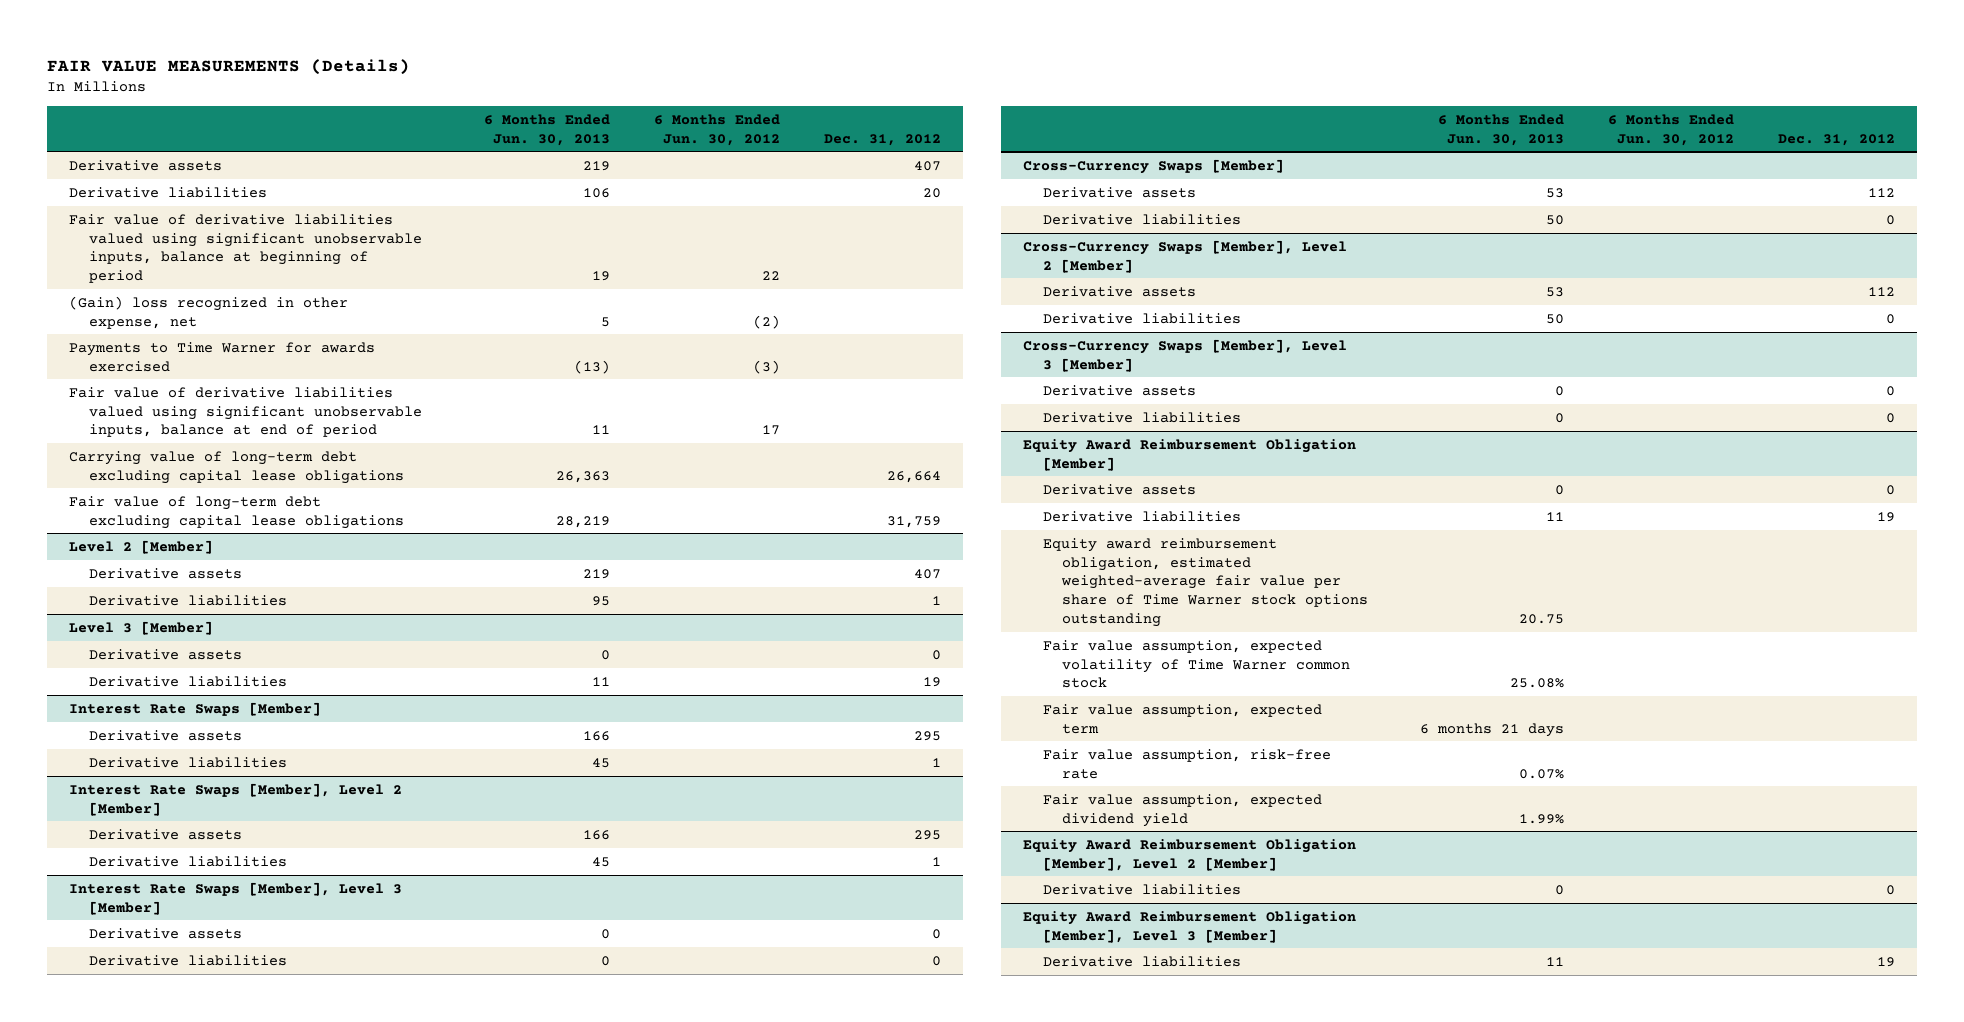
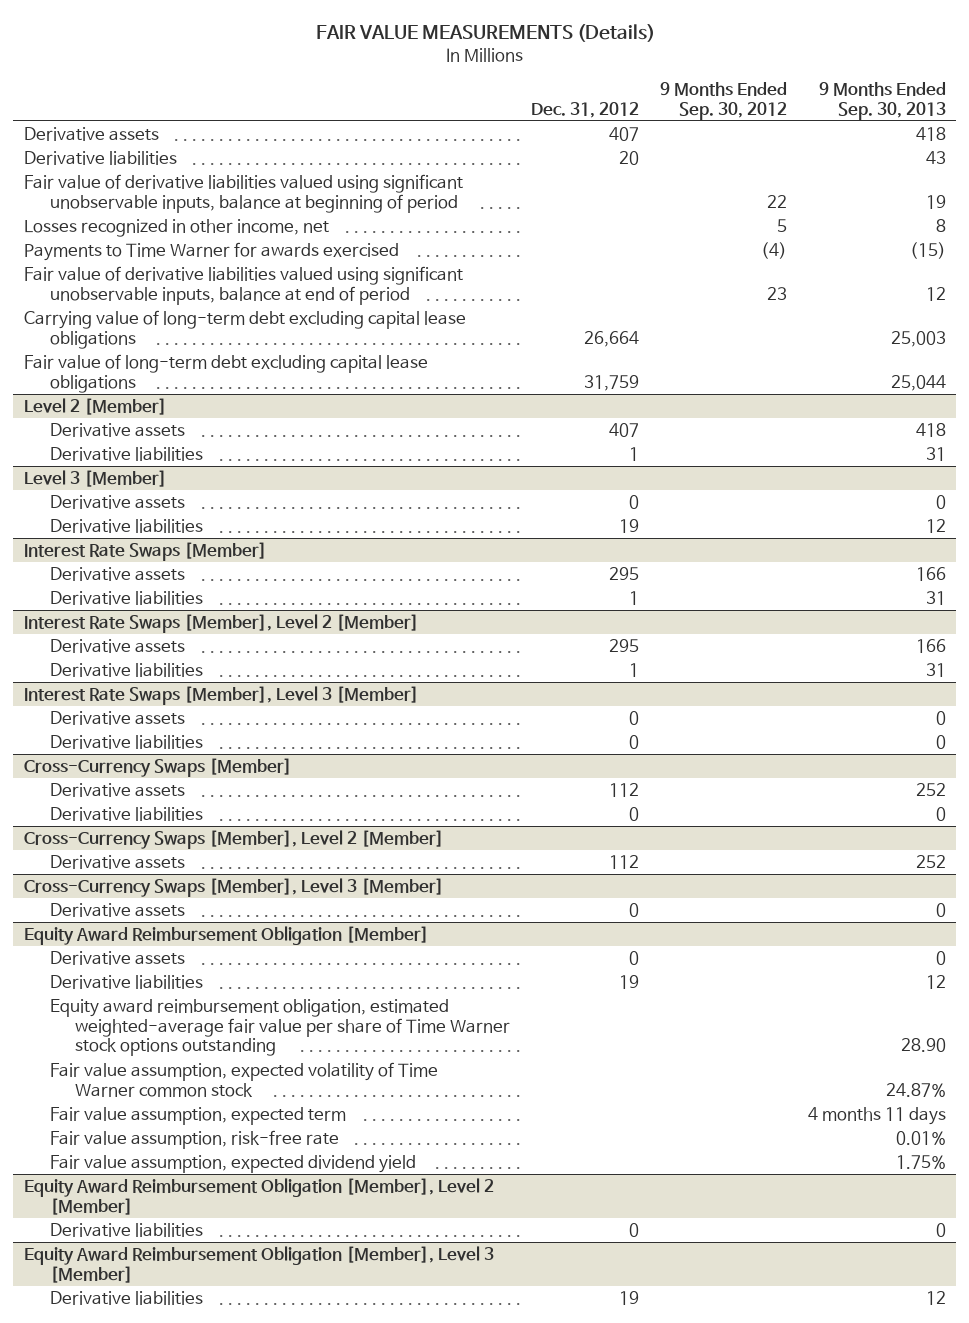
[484,113,611,146] 6 Months Ended Jun. 30, 2013 -> none
[654,113,781,146] 6 Months Ended Jun. 30, 2012 -> none
none -> [659,81,787,120] 9 Months Ended Sep. 30, 2012
none -> [818,81,946,120] 9 Months Ended Sep. 30, 2013
[69,295,349,329] (Gain) loss recognized in other expense, net -> [23,218,329,237] Losses recognized in other income, net
[1042,312,1241,324] Derivative liabilities -> none
[1042,411,1241,423] Derivative liabilities -> none

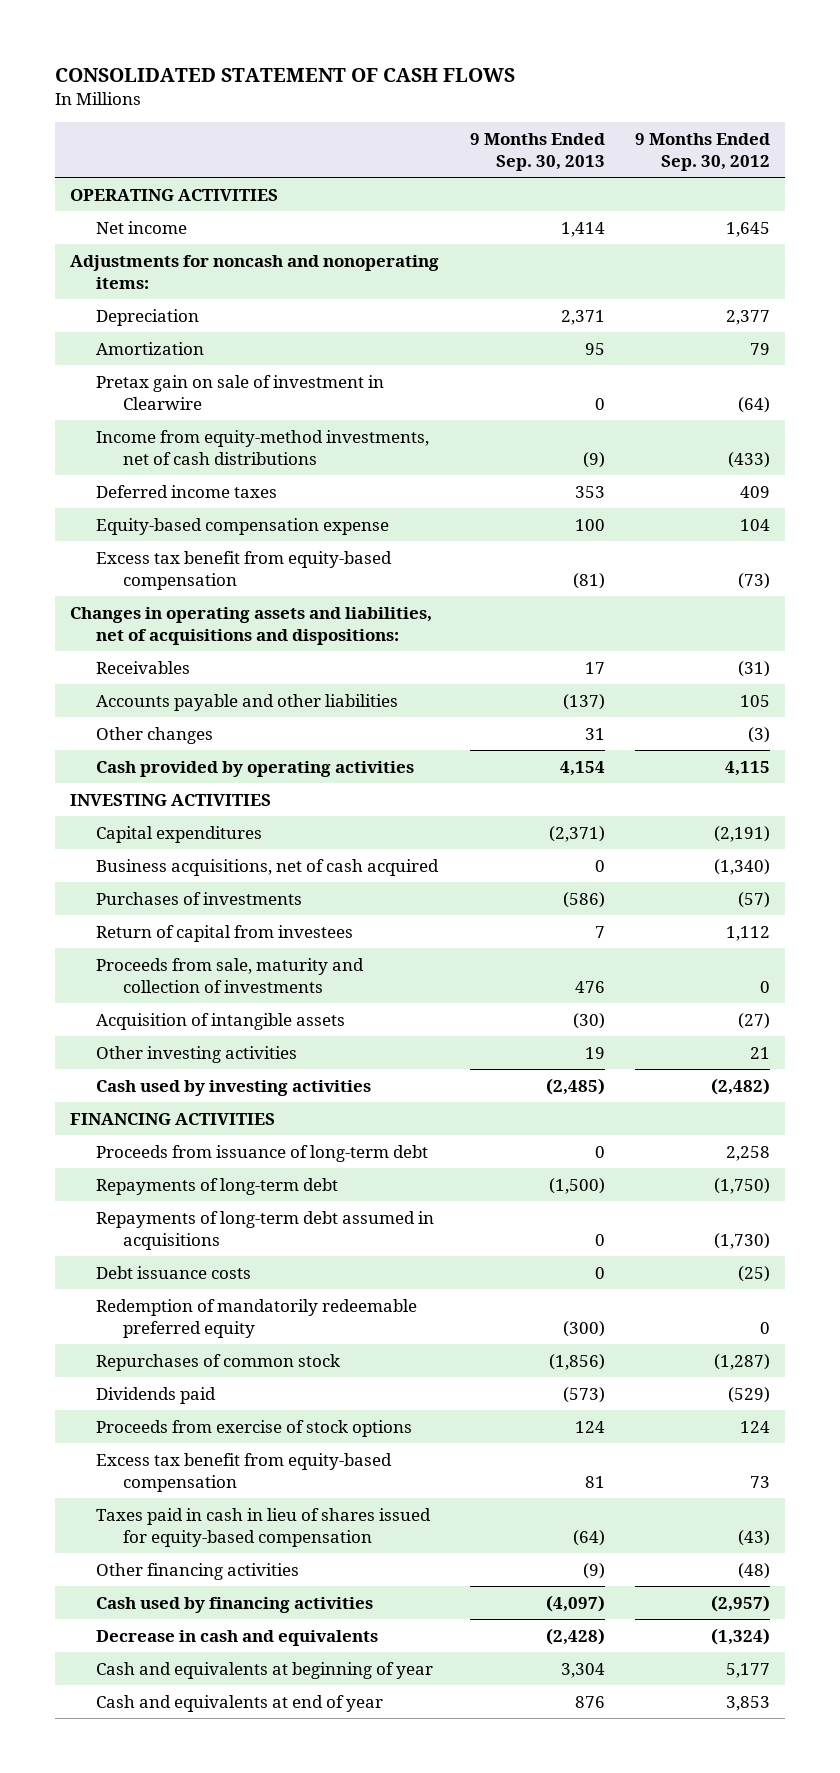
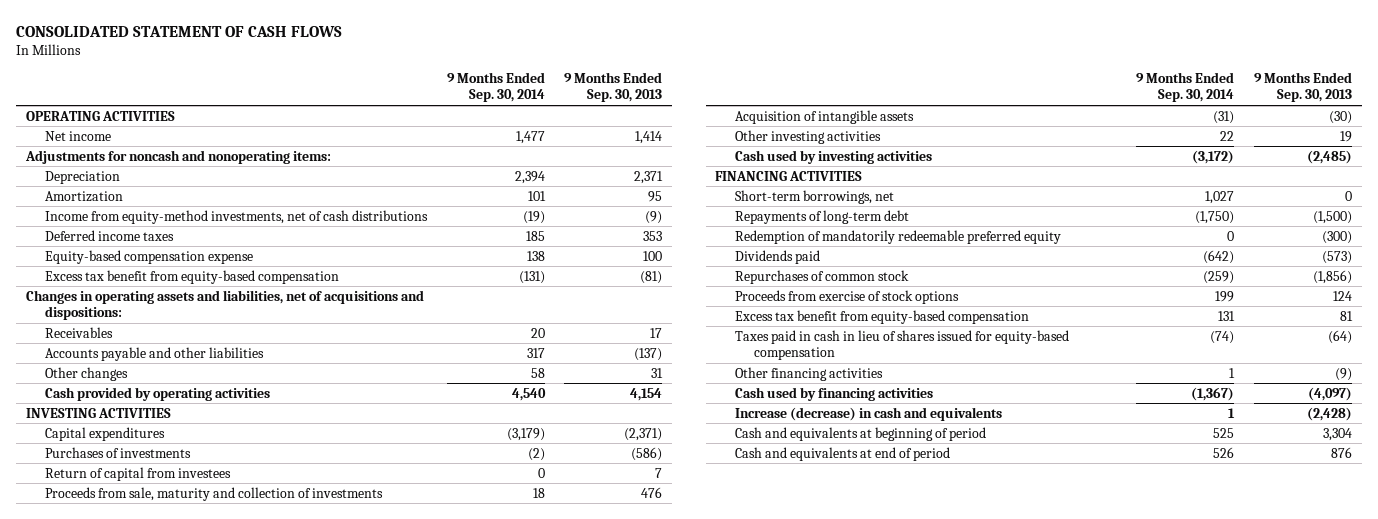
[634,132,770,171] 9 Months Ended Sep. 30, 2012 -> none
none -> [446,71,545,103] 9 Months Ended Sep. 30, 2014
[96,374,385,410] Pretax gain on sale of investment in Clearwire -> none
[96,858,440,876] Business acquisitions, net of cash acquired -> none
[96,1144,429,1162] Proceeds from issuance of long-term debt -> none
none -> [734,189,894,204] Short-term borrowings, net
[96,1210,435,1250] Repayments of long-term debt assumed in acquisitions -> none
[96,1265,252,1279] Debt issuance costs -> none
[96,1353,341,1371] Repurchases of common stock -> [734,269,909,284] Repurchases of common stock
[96,1629,379,1646] Decrease in cash and equivalents -> [734,406,1002,421] Increase (decrease) in cash and equivalents
[96,1661,434,1679] Cash and equivalents at beginning of year -> [734,426,986,441] Cash and equivalents at beginning of period
[96,1694,384,1712] Cash and equivalents at end of year -> [734,446,950,461] Cash and equivalents at end of period

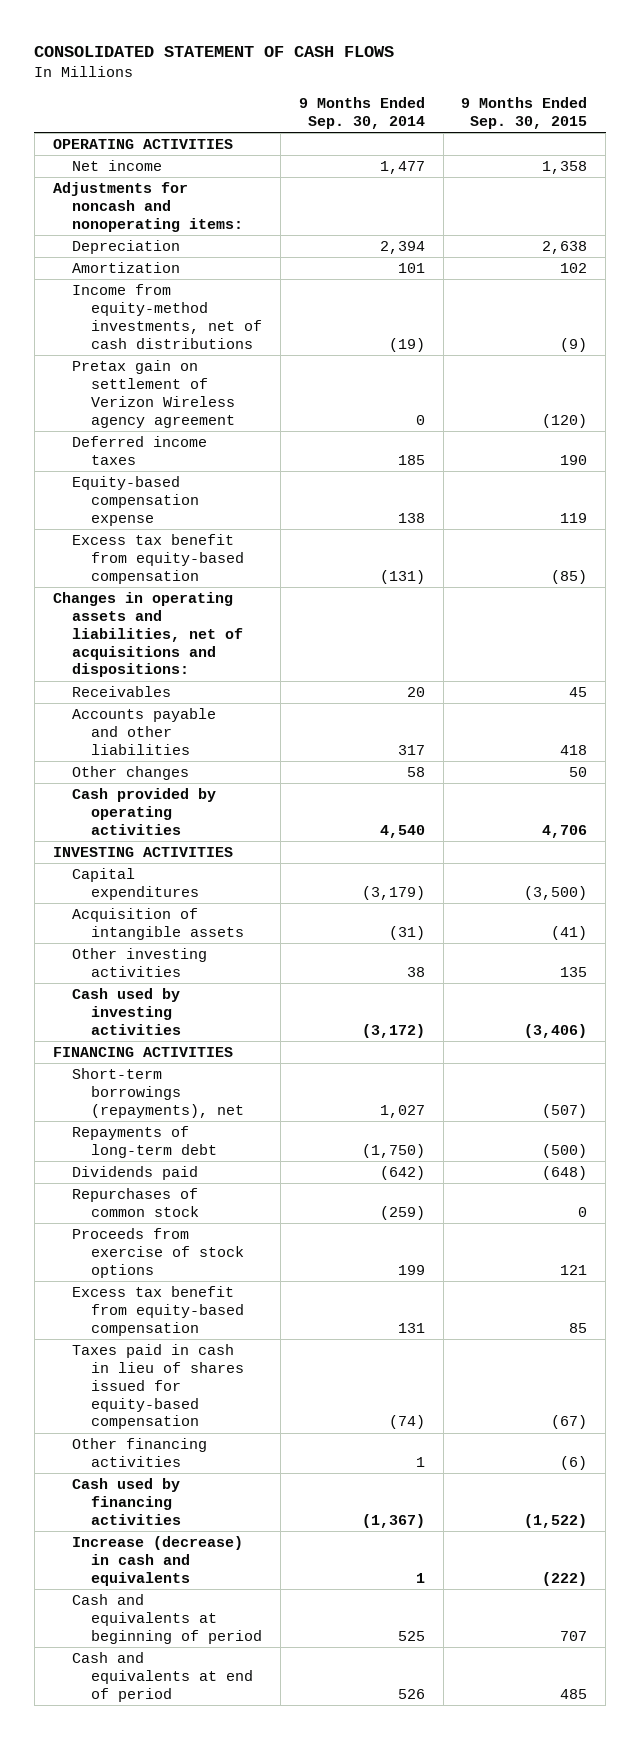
[564,71,663,103] 9 Months Ended Sep. 30, 2013 -> none
none -> [461,97,588,129] 9 Months Ended Sep. 30, 2015
none -> [71,360,235,428] Pretax gain on settlement of Verizon Wireless agency agreement
[44,446,191,458] Purchases of investments -> none
[44,466,231,481] Return of capital from investees -> none
[44,486,383,501] Proceeds from sale, maturity and collection of investments -> none
[1220,130,1235,141] 22 -> [406,966,425,977] 38
[734,189,894,204] Short-term borrowings, net -> [71,1068,244,1118] Short-term borrowings (repayments), net
[734,229,1061,244] Redemption of mandatorily redeemable preferred equity -> none

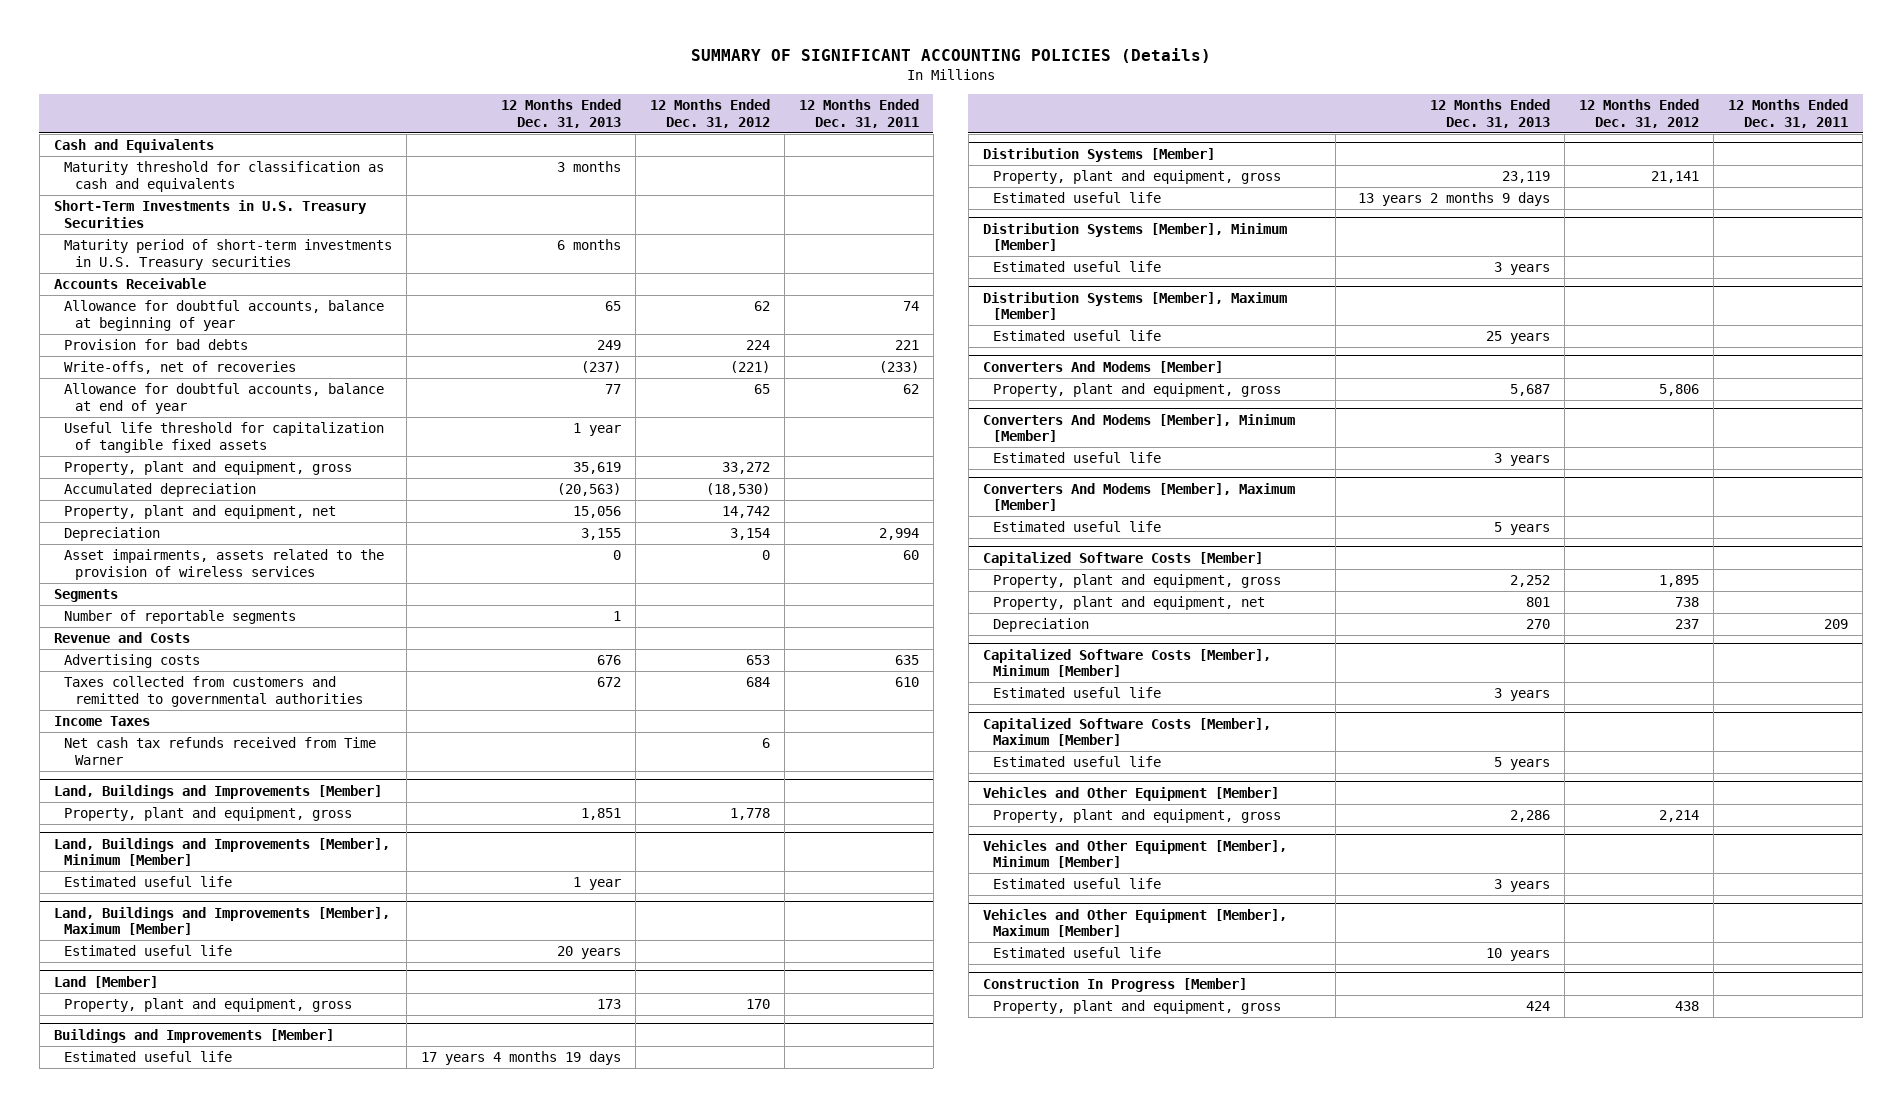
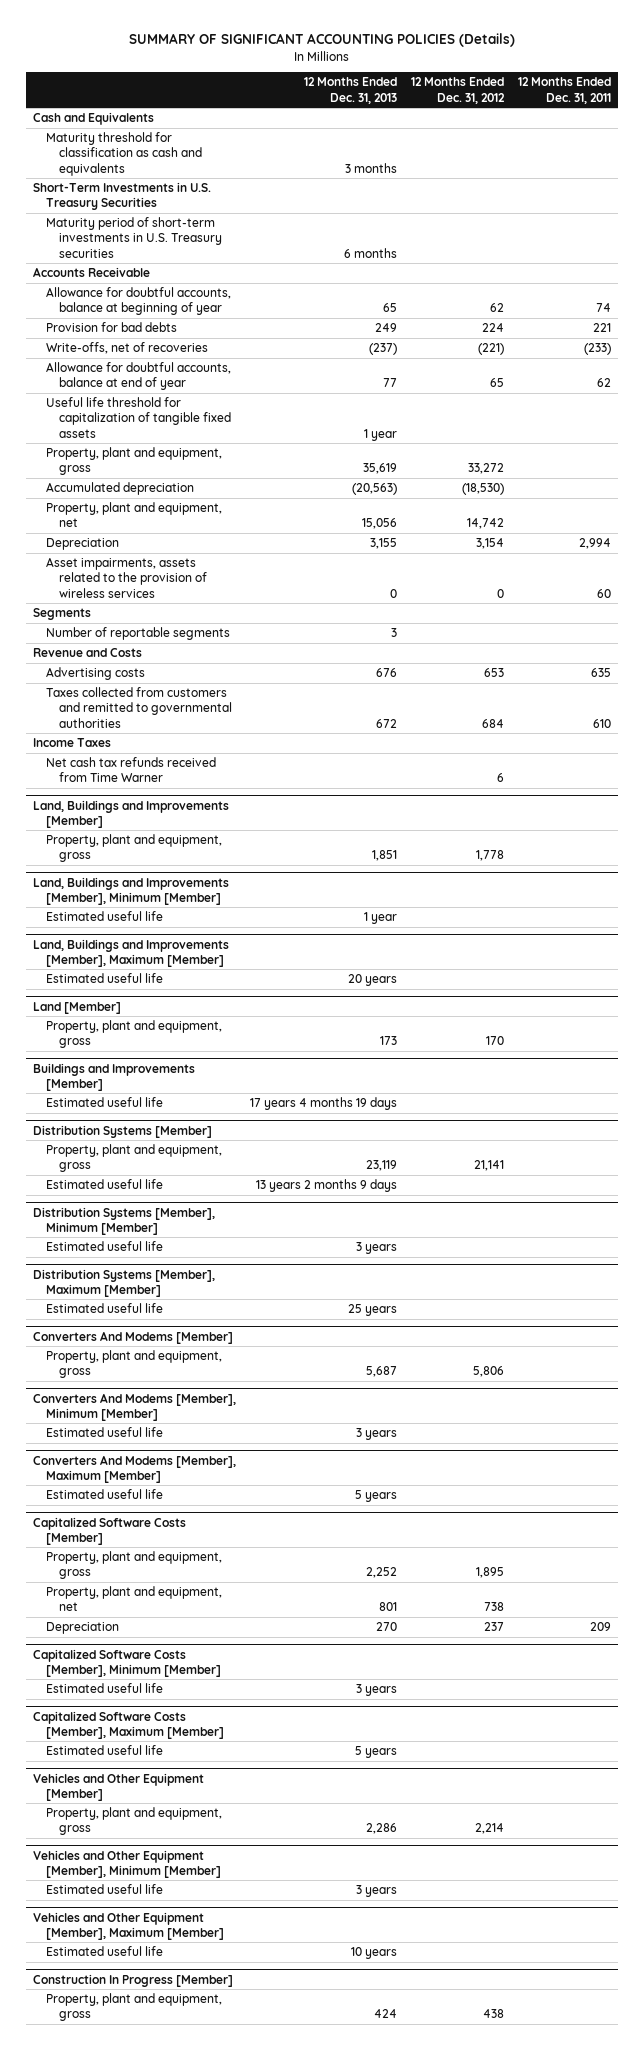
[613,611,622,622] 1 -> [391,627,398,637] 3

